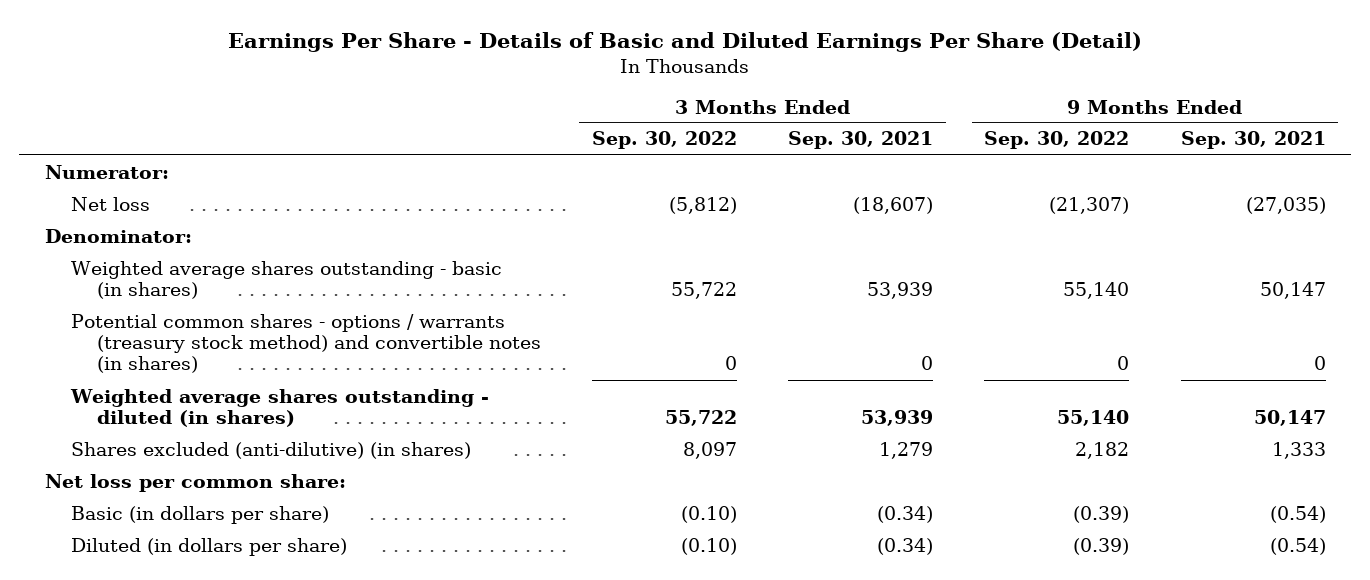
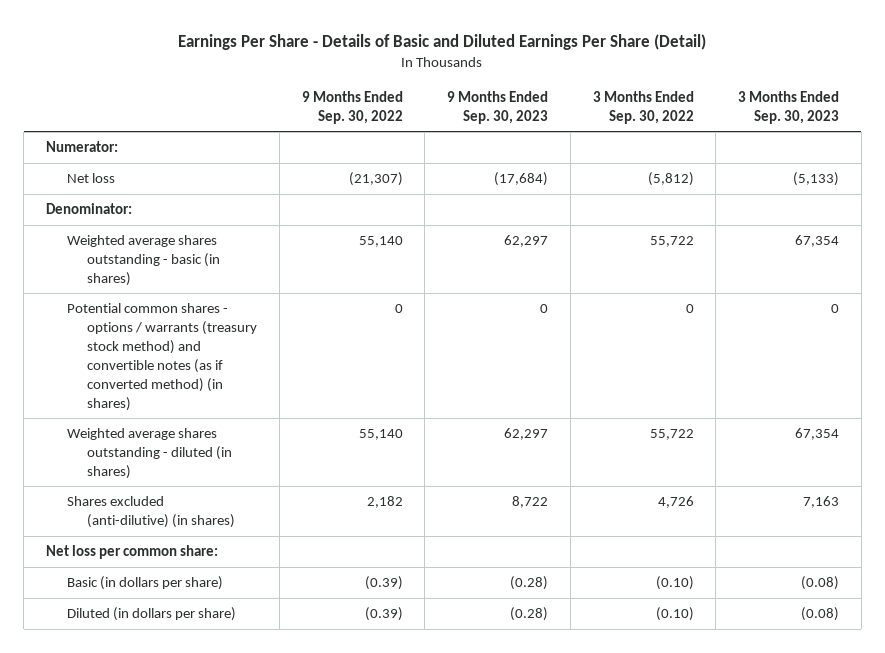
[788,131,934,150] Sep. 30, 2021 -> none
[1180,131,1326,150] Sep. 30, 2021 -> none
none -> [447,90,549,124] 9 Months Ended Sep. 30, 2023
none -> [737,90,839,124] 3 Months Ended Sep. 30, 2023
[70,313,541,374] Potential common shares - options / warrants (treasury stock method) and convertible notes (in shares) -> [66,303,258,411] Potential common shares - options / warrants (treasury stock method) and convertible notes (as if converted method) (in shares)
[683,441,738,459] 8,097 -> [657,496,694,509] 4,726

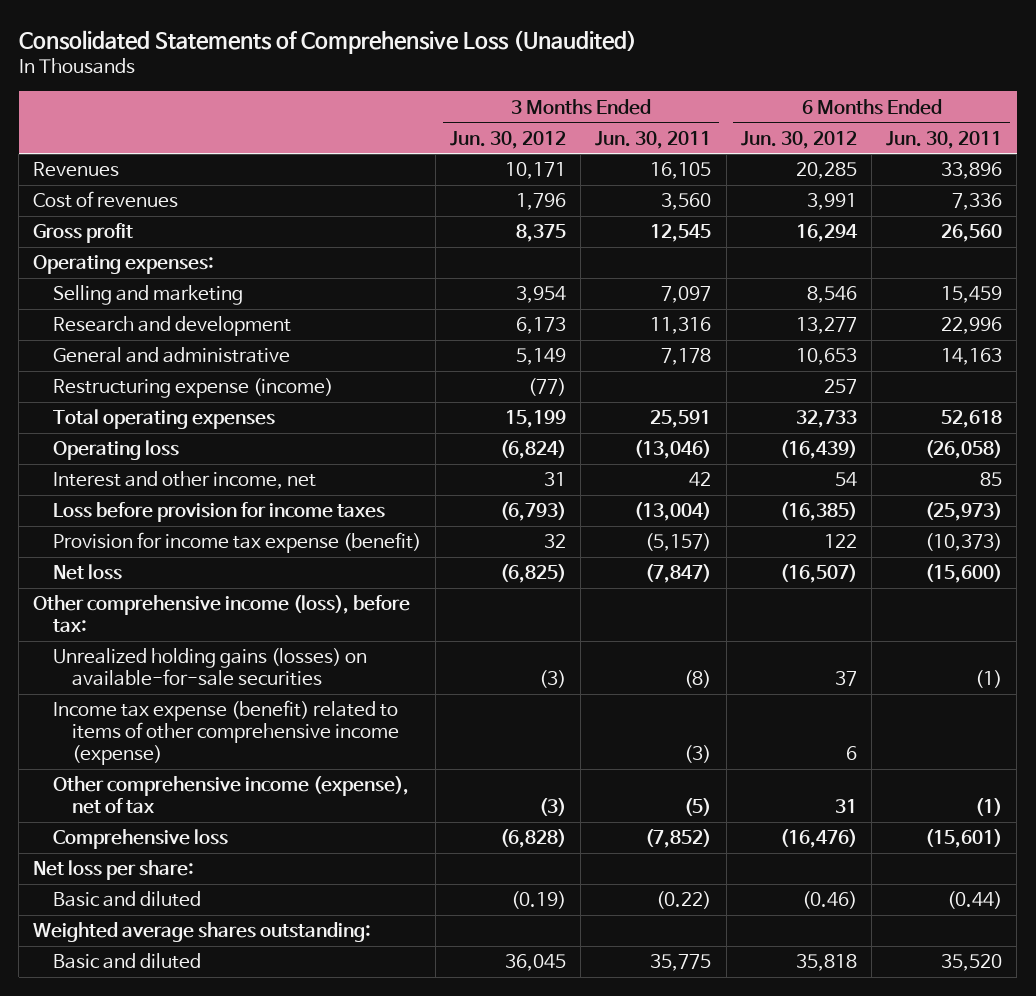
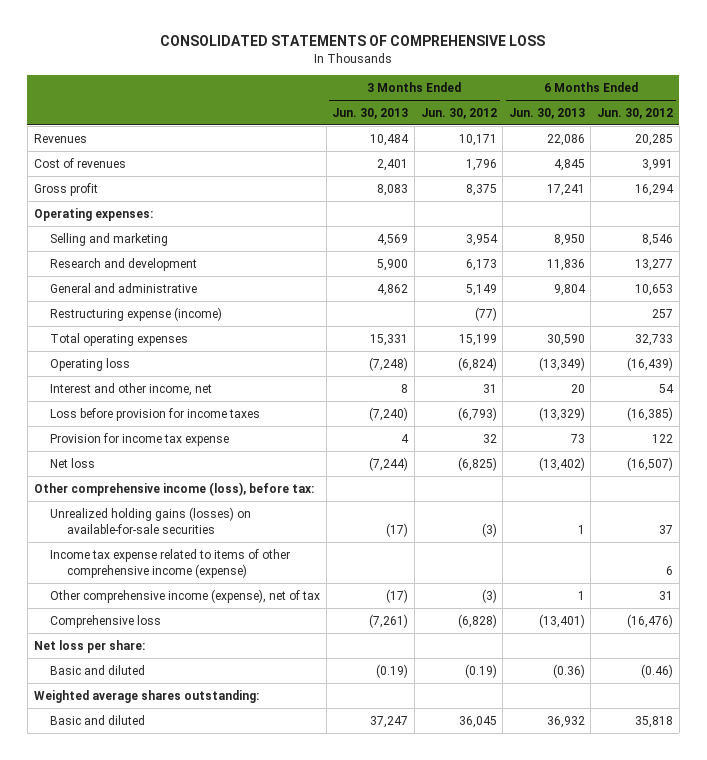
[18,29,637,54] Consolidated Statements of Comprehensive Loss (Unaudited) -> [160,35,546,47] CONSOLIDATED STATEMENTS OF COMPREHENSIVE LOSS
[595,130,712,149] Jun. 30, 2011 -> none
[886,130,1003,149] Jun. 30, 2011 -> none
none -> [332,107,409,119] Jun. 30, 2013
none -> [508,107,585,119] Jun. 30, 2013
[52,532,421,554] Provision for income tax expense (benefit) -> [50,432,230,446] Provision for income tax expense
[52,700,399,766] Income tax expense (benefit) related to items of other comprehensive income (expense) -> [50,548,291,578] Income tax expense related to items of other comprehensive income (expense)

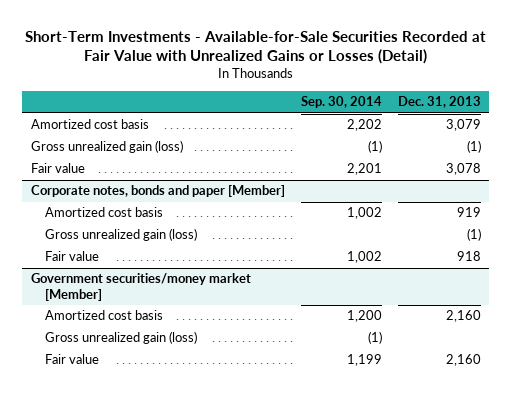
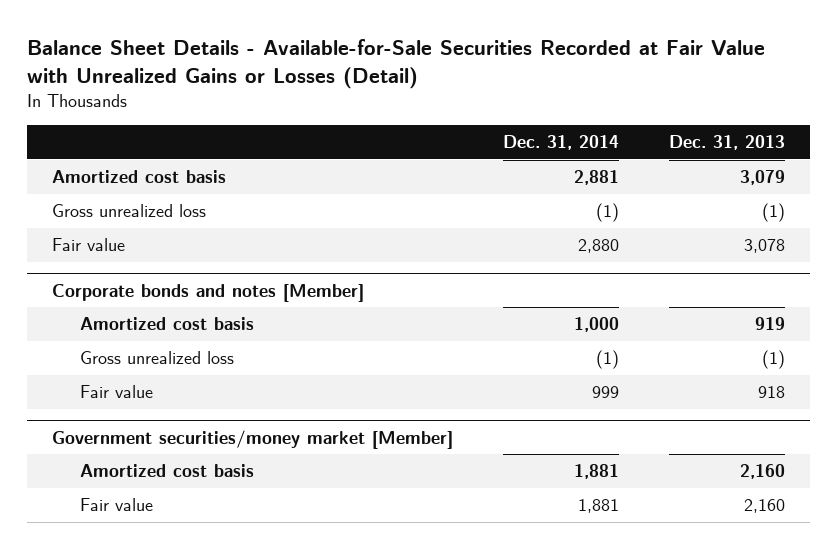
[24,30,486,65] Short-Term Investments - Available-for-Sale Securities Recorded at Fair Value with Unrealized Gains or Losses (Detail) -> [26,38,765,89] Balance Sheet Details - Available-for-Sale Securities Recorded at Fair Value with Unrealized Gains or Losses (Detail)
[300,96,382,109] Sep. 30, 2014 -> none
none -> [502,135,619,151] Dec. 31, 2014
[30,140,183,154] Gross unrealized gain (loss) -> [51,204,206,218] Gross unrealized loss
[30,185,285,198] Corporate notes, bonds and paper [Member] -> [51,283,364,302] Corporate bonds and notes [Member]
[44,228,197,242] Gross unrealized gain (loss) -> [80,351,235,365] Gross unrealized loss
[44,331,197,345] Gross unrealized gain (loss) -> none

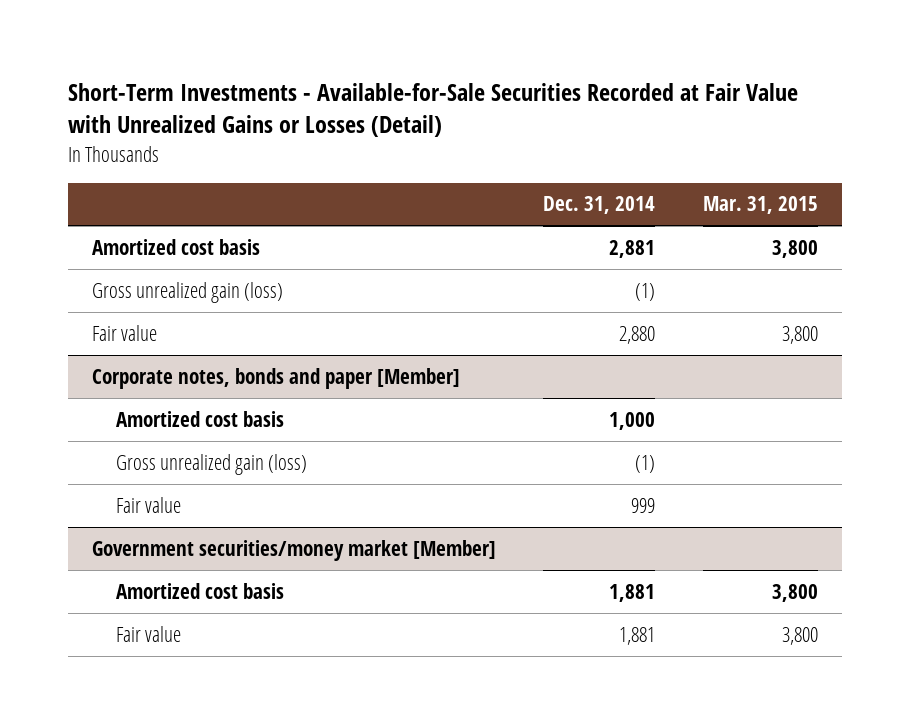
[26,38,765,89] Balance Sheet Details - Available-for-Sale Securities Recorded at Fair Value with Unrealized Gains or Losses (Detail) -> [68,82,799,138] Short-Term Investments - Available-for-Sale Securities Recorded at Fair Value with Unrealized Gains or Losses (Detail)
[668,135,785,151] Dec. 31, 2013 -> none
none -> [703,196,819,215] Mar. 31, 2015
[51,204,206,218] Gross unrealized loss -> [91,281,283,303] Gross unrealized gain (loss)
[51,283,364,302] Corporate bonds and notes [Member] -> [91,367,460,389] Corporate notes, bonds and paper [Member]
[80,351,235,365] Gross unrealized loss -> [115,453,307,475] Gross unrealized gain (loss)

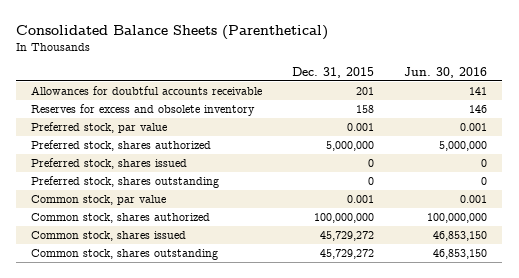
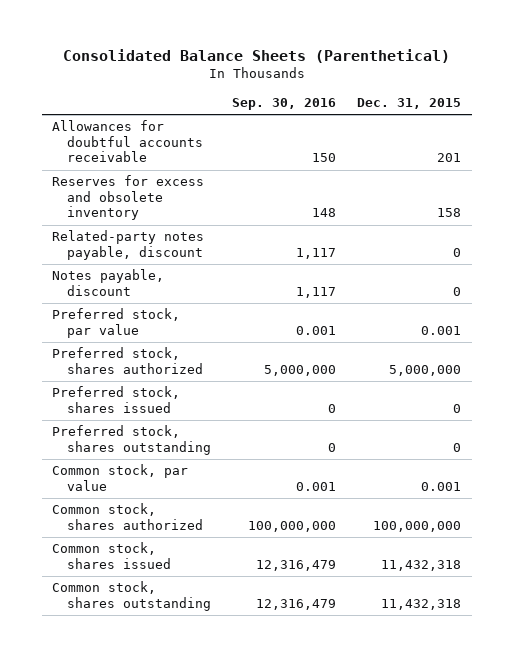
[404,66,488,78] Jun. 30, 2016 -> none
none -> [231,97,336,110] Sep. 30, 2016
none -> [52,230,205,260] Related-party notes payable, discount
none -> [52,269,165,296] Notes payable, discount
[320,231,375,242] 45,729,272 -> [381,559,462,571] 11,432,318
[320,249,375,260] 45,729,272 -> [381,598,462,610] 11,432,318

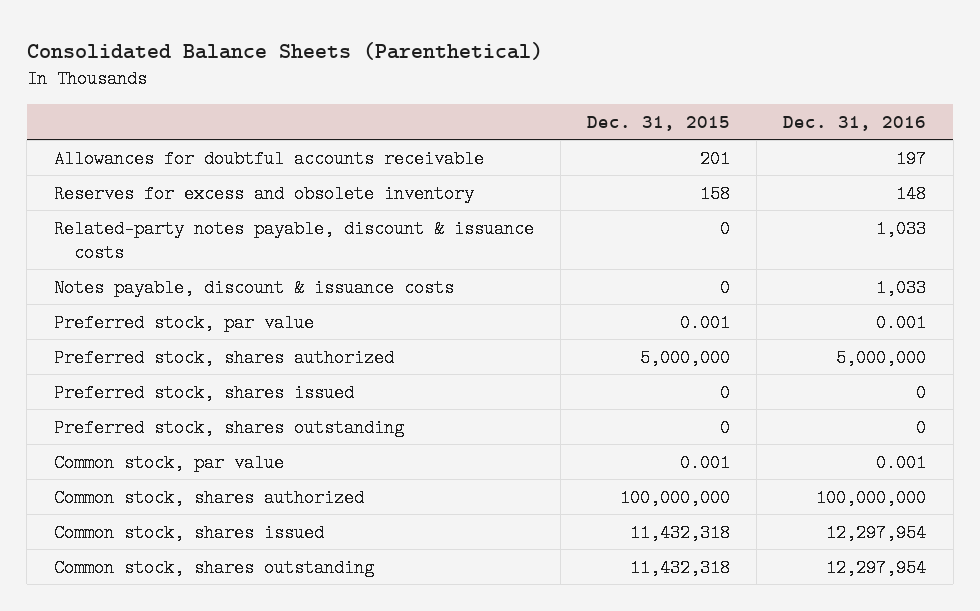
[231,97,336,110] Sep. 30, 2016 -> none
none -> [783,115,927,131] Dec. 31, 2016
[52,230,205,260] Related-party notes payable, discount -> [53,219,534,262] Related-party notes payable, discount & issuance costs
[52,269,165,296] Notes payable, discount -> [53,278,454,297] Notes payable, discount & issuance costs

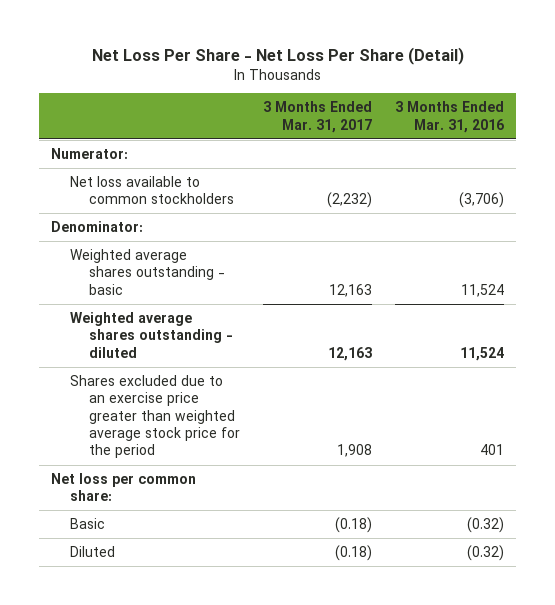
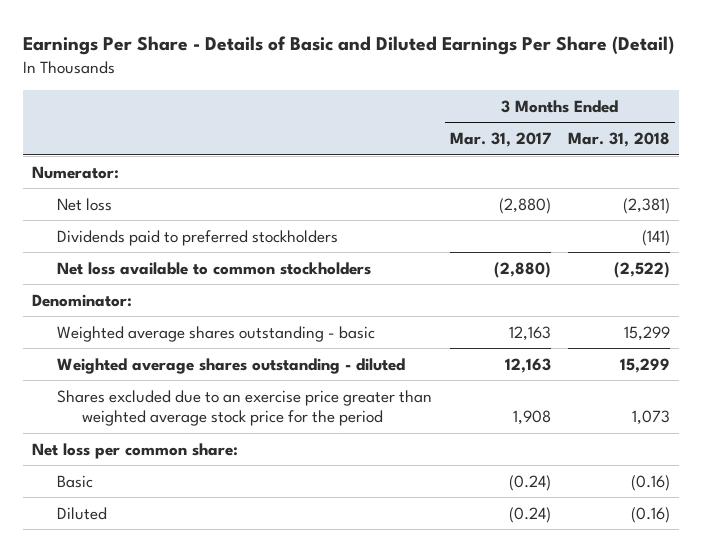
[91,46,464,65] Net Loss Per Share - Net Loss Per Share (Detail) -> [22,35,674,55] Earnings Per Share - Details of Basic and Diluted Earnings Per Share (Detail)
[395,101,505,133] 3 Months Ended Mar. 31, 2016 -> none
none -> [568,132,671,148] Mar. 31, 2018
none -> [56,197,112,211] Net loss
none -> [56,229,338,246] Dividends paid to preferred stockholders
[327,192,373,209] (2,232) -> [493,261,551,278] (2,880)
[335,516,373,533] (0.18) -> [508,474,551,491] (0.24)
[335,544,373,561] (0.18) -> [508,506,551,523] (0.24)

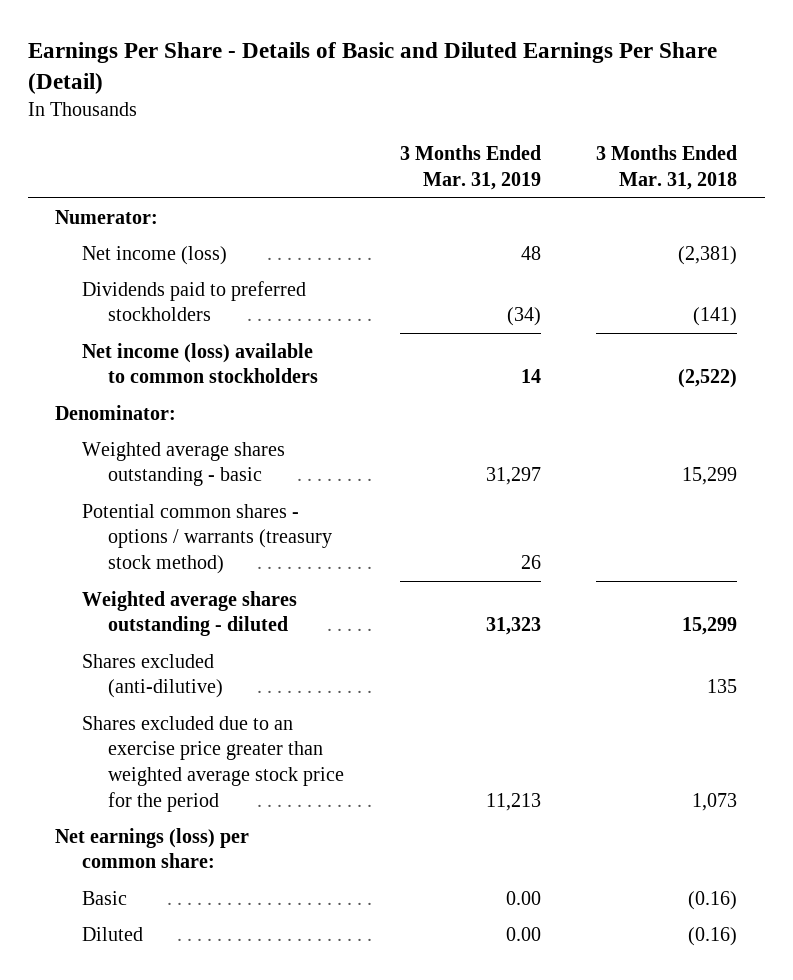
[449,132,551,148] Mar. 31, 2017 -> none
none -> [399,145,541,190] 3 Months Ended Mar. 31, 2019
[56,197,112,211] Net loss -> [81,245,227,265] Net income (loss)
[56,261,371,275] Net loss available to common stockholders -> [81,342,319,384] Net income (loss) available to common stockholders
none -> [81,503,333,574] Potential common shares - options / warrants (treasury stock method)
none -> [81,653,224,699] Shares excluded (anti-dilutive)
[31,442,238,459] Net loss per common share: -> [55,827,250,869] Net earnings (loss) per common share:

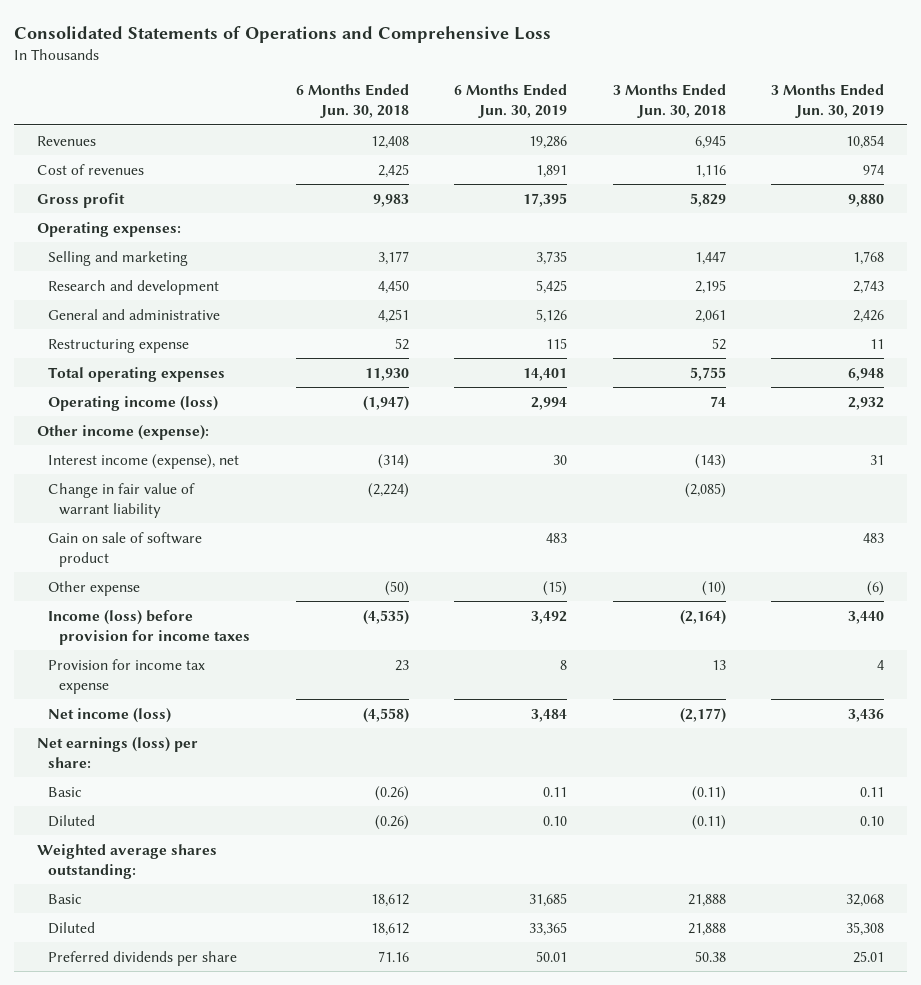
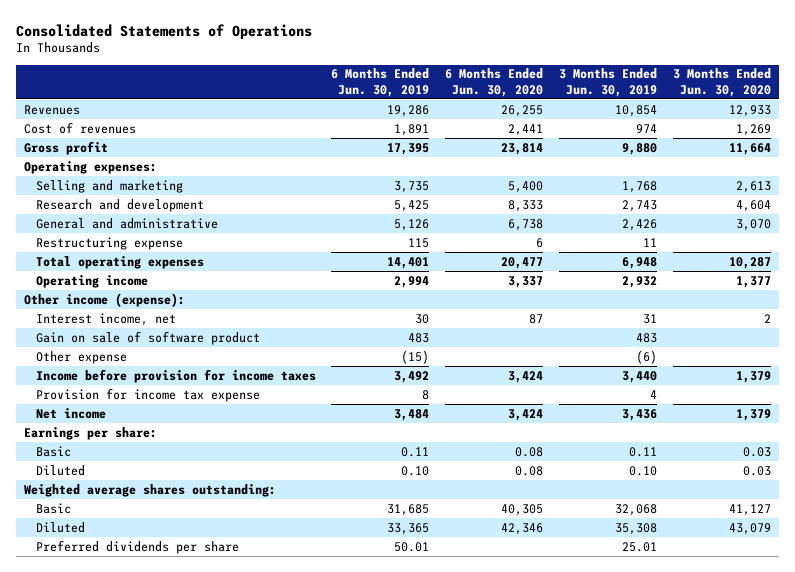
[14,25,552,43] Consolidated Statements of Operations and Comprehensive Loss -> [16,23,313,39] Consolidated Statements of Operations
[295,84,409,119] 6 Months Ended Jun. 30, 2018 -> none
[612,84,726,119] 3 Months Ended Jun. 30, 2018 -> none
none -> [445,68,544,97] 6 Months Ended Jun. 30, 2020
none -> [672,68,771,97] 3 Months Ended Jun. 30, 2020
[48,395,219,411] Operating income (loss) -> [35,274,148,288] Operating income
[48,482,196,518] Change in fair value of warrant liability -> none
[48,453,240,469] Interest income (expense), net -> [35,312,176,326] Interest income, net
[48,609,251,645] Income (loss) before provision for income taxes -> [35,368,316,383] Income before provision for income taxes
[48,707,172,723] Net income (loss) -> [35,407,106,419] Net income
[37,736,199,768] Net earnings (loss) per share: -> [24,426,158,440] Earnings per share:

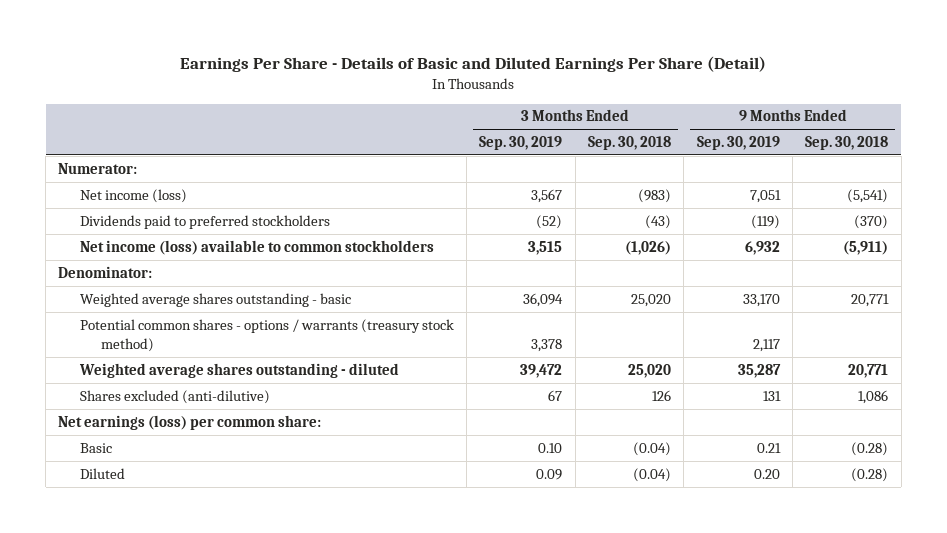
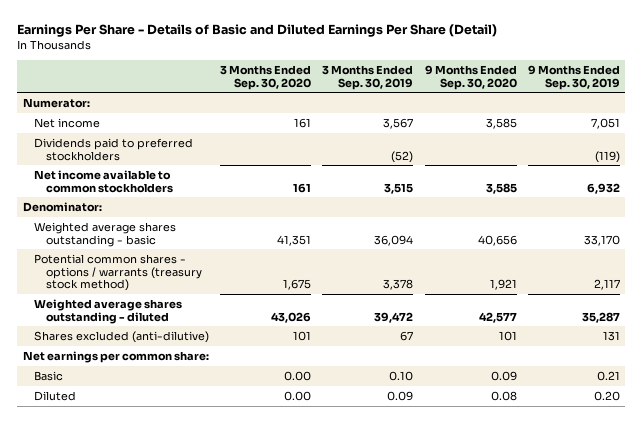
[588,136,672,151] Sep. 30, 2018 -> none
[805,136,889,151] Sep. 30, 2018 -> none
none -> [220,64,312,90] 3 Months Ended Sep. 30, 2020
none -> [424,64,517,90] 9 Months Ended Sep. 30, 2020
[79,188,187,203] Net income (loss) -> [34,117,101,128] Net income
[79,239,434,255] Net income (loss) available to common stockholders -> [34,169,173,193] Net income available to common stockholders
[58,414,322,430] Net earnings (loss) per common share: -> [22,350,209,363] Net earnings per common share:

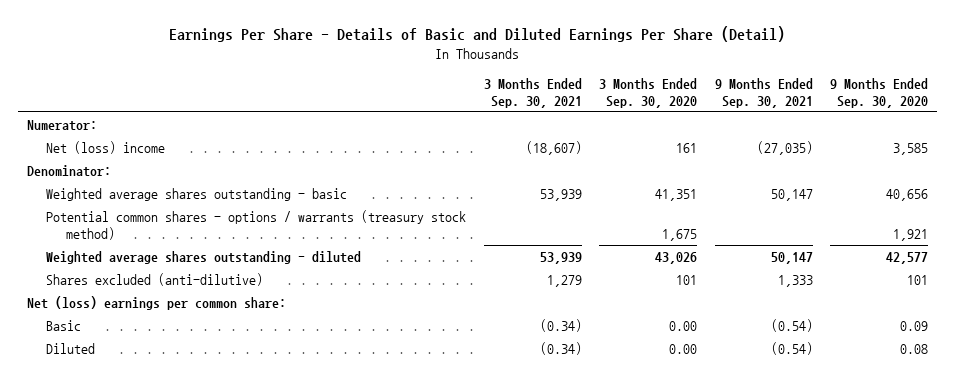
[322,64,414,90] 3 Months Ended Sep. 30, 2019 -> none
[527,64,620,90] 9 Months Ended Sep. 30, 2019 -> none
none -> [483,77,582,108] 3 Months Ended Sep. 30, 2021
none -> [714,77,813,108] 9 Months Ended Sep. 30, 2021
[34,137,194,161] Dividends paid to preferred stockholders -> none
[34,169,173,193] Net income available to common stockholders -> none
[34,117,101,128] Net income -> [46,140,166,154] Net (loss) income
[22,350,209,363] Net earnings per common share: -> [26,295,286,310] Net (loss) earnings per common share:

